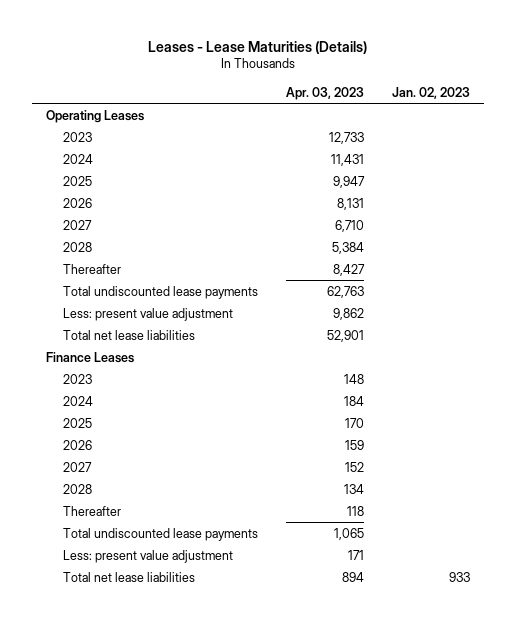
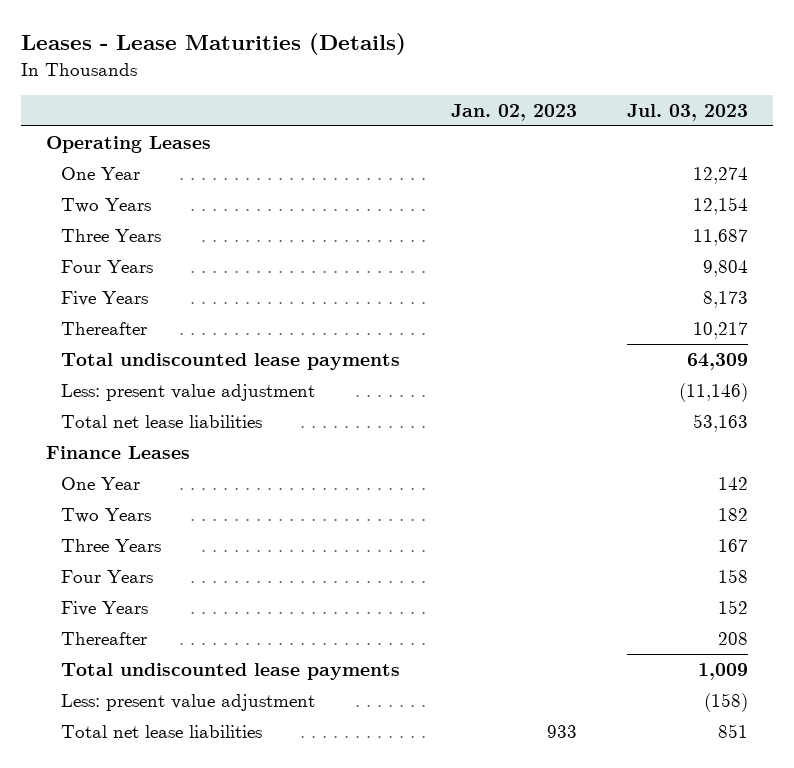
[286,86,365,100] Apr. 03, 2023 -> none
none -> [627,103,749,121] Jul. 03, 2023
[62,131,92,142] 2023 -> none
[62,153,93,164] 2024 -> [61,166,141,180] One Year
[62,175,92,186] 2025 -> [61,197,152,213] Two Years
[62,197,92,208] 2026 -> [61,228,162,242] Three Years
[62,219,92,230] 2027 -> [61,259,154,273] Four Years
[62,241,92,252] 2028 -> [61,290,149,306] Five Years
[62,373,92,384] 2023 -> none
[62,395,93,406] 2024 -> [61,476,141,490] One Year
[62,417,92,428] 2025 -> [61,507,152,523] Two Years
[62,439,92,450] 2026 -> [61,538,162,552] Three Years
[62,461,92,472] 2027 -> [61,569,154,583] Four Years
[62,483,92,494] 2028 -> [61,600,149,616] Five Years

